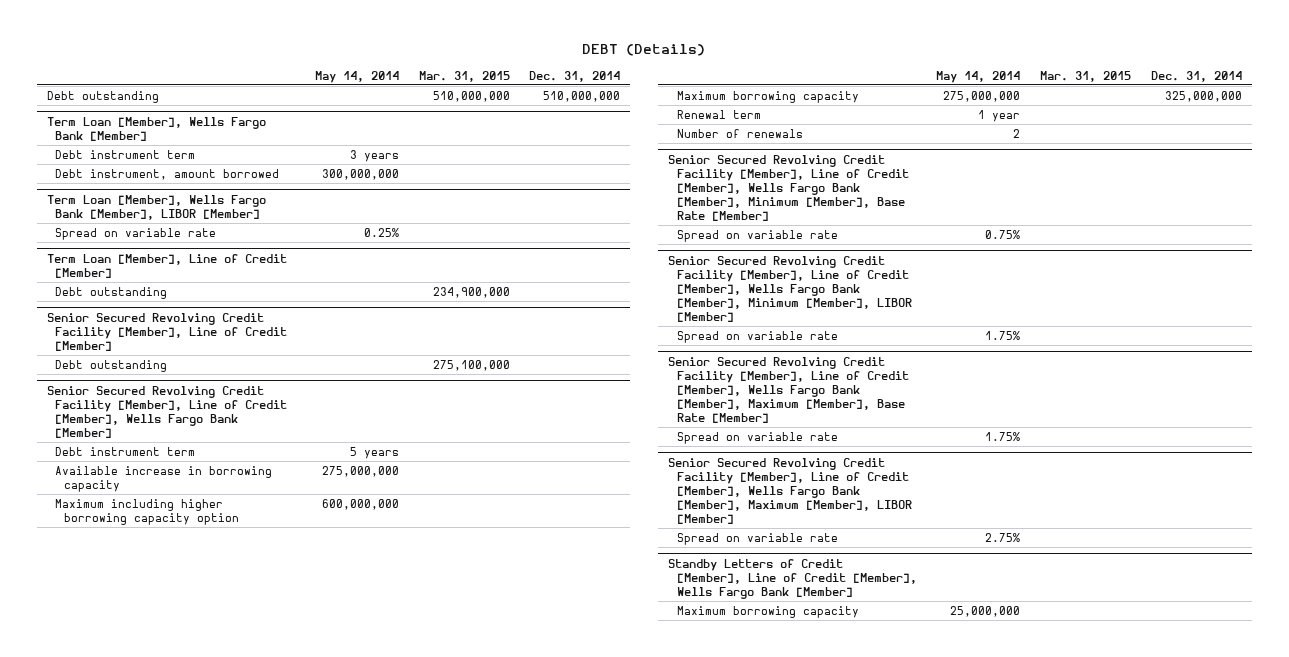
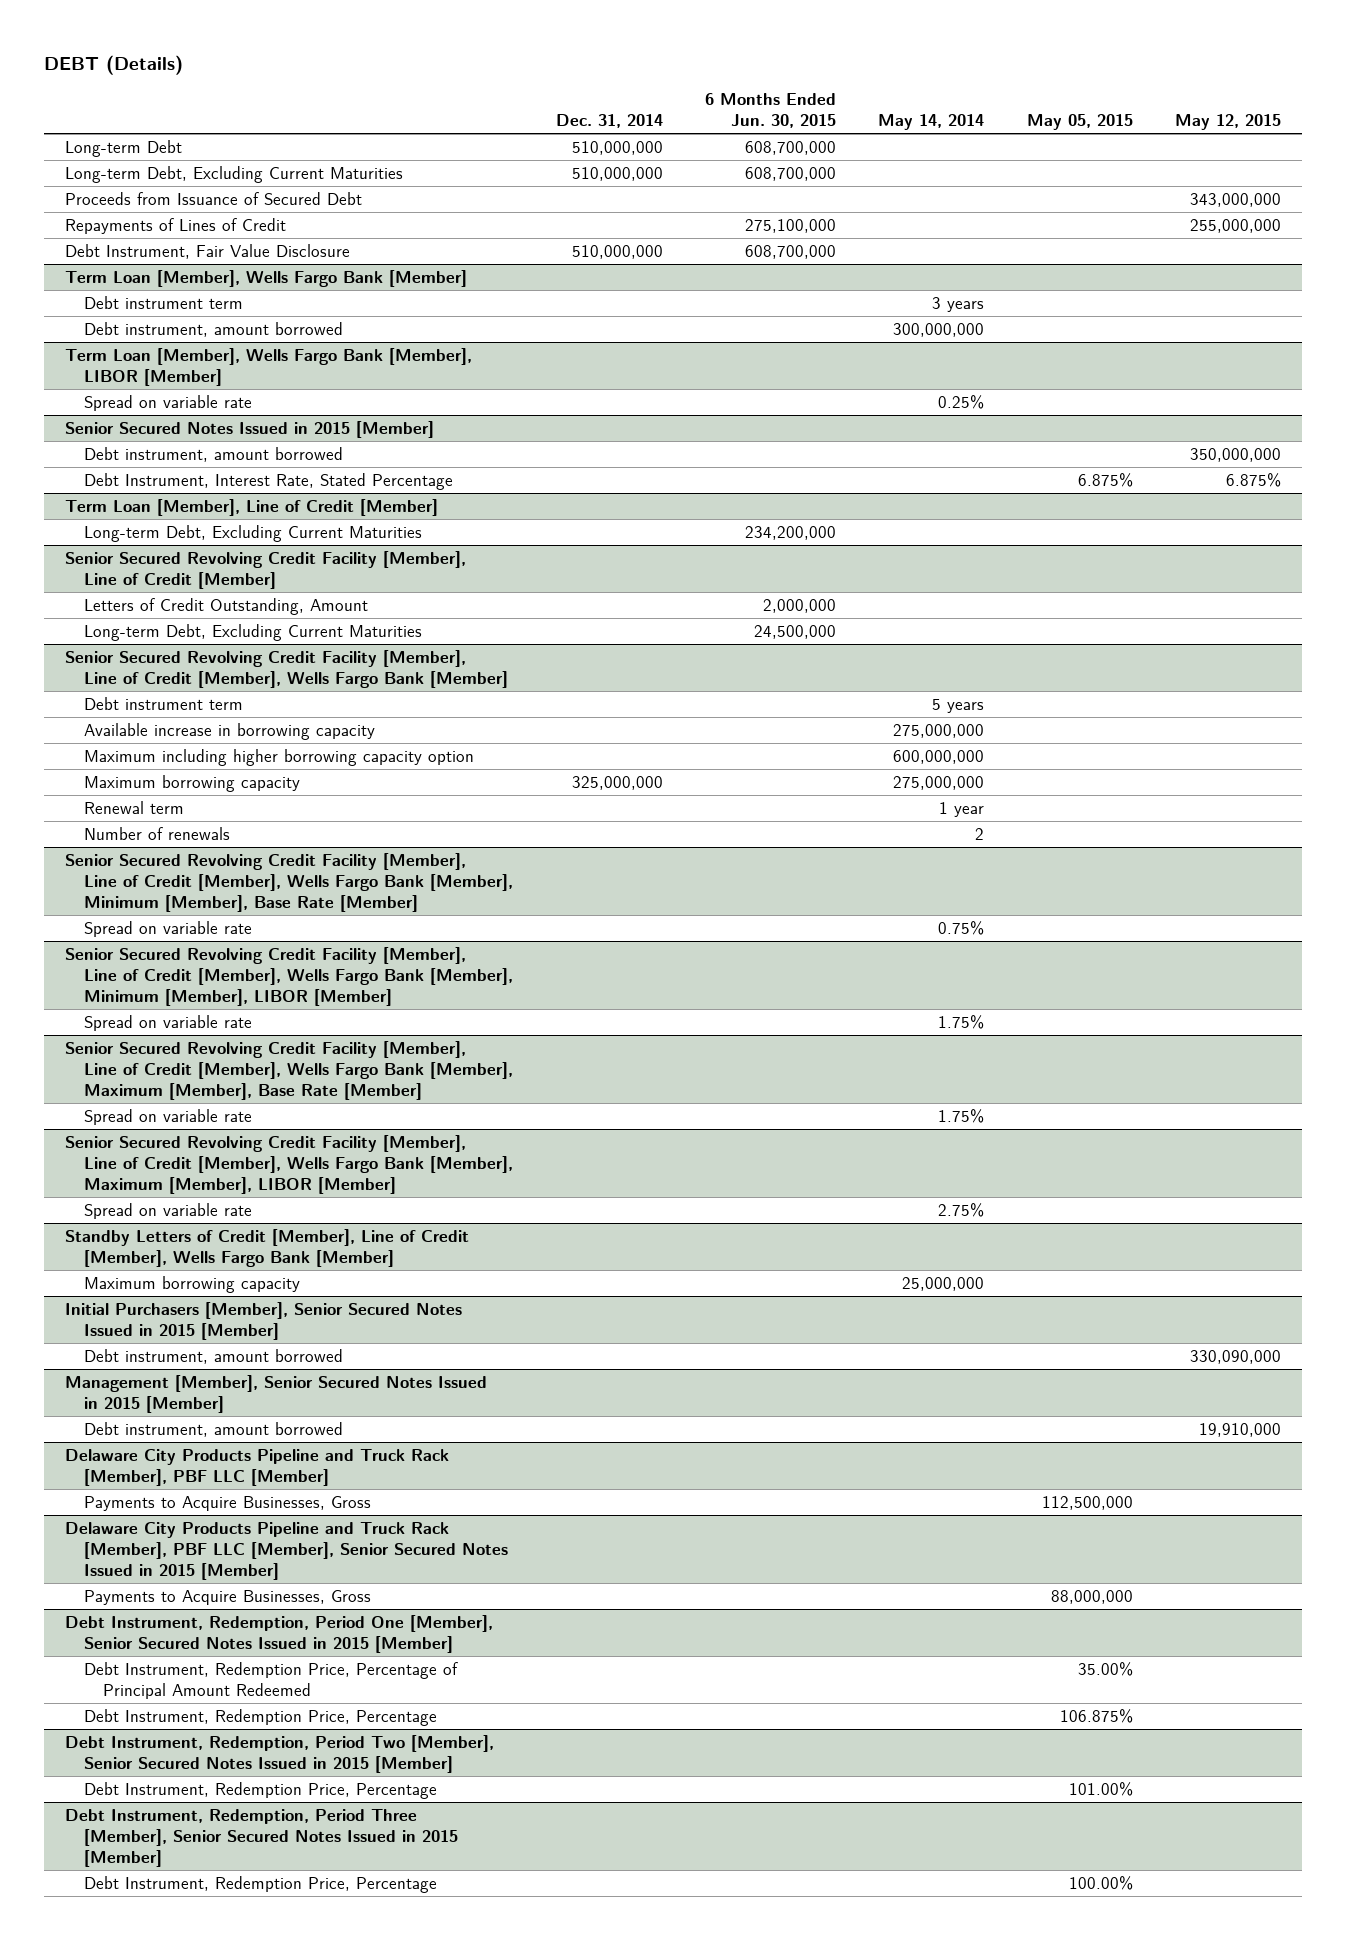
[418,70,510,82] Mar. 31, 2015 -> none
none -> [704,92,836,129] 6 Months Ended Jun. 30, 2015
none -> [1026,114,1133,131] May 05, 2015
none -> [1174,114,1281,131] May 12, 2015
none -> [65,139,183,157] Long-term Debt
[46,90,159,103] Debt outstanding -> [65,165,404,183] Long-term Debt, Excluding Current Maturities
none -> [65,191,363,205] Proceeds from Issuance of Secured Debt
none -> [65,217,287,234] Repayments of Lines of Credit
none -> [65,243,351,259] Debt Instrument, Fair Value Disclosure
none -> [65,420,435,438] Senior Secured Notes Issued in 2015 [Member]
none -> [84,446,344,462] Debt instrument, amount borrowed
none -> [84,472,454,490] Debt Instrument, Interest Rate, Stated Percentage
[55,286,168,299] Debt outstanding -> [84,524,423,542] Long-term Debt, Excluding Current Maturities
none -> [84,597,369,615] Letters of Credit Outstanding, Amount
[55,359,168,372] Debt outstanding -> [84,623,423,641] Long-term Debt, Excluding Current Maturities
none -> [65,1301,463,1340] Initial Purchasers [Member], Senior Secured Notes Issued in 2015 [Member]
none -> [84,1348,344,1364] Debt instrument, amount borrowed
none -> [65,1374,488,1413] Management [Member], Senior Secured Notes Issued in 2015 [Member]
none -> [84,1421,344,1437] Debt instrument, amount borrowed
none -> [65,1448,450,1486] Delaware City Products Pipeline and Truck Rack [Member], PBF LLC [Member]
none -> [84,1495,372,1511] Payments to Acquire Businesses, Gross
none -> [65,1521,509,1580] Delaware City Products Pipeline and Truck Rack [Member], PBF LLC [Member], Senior Secured Notes Issued in 2015 [Member]
none -> [84,1589,372,1605] Payments to Acquire Businesses, Gross
none -> [65,1614,494,1653] Debt Instrument, Redemption, Period One [Member], Senior Secured Notes Issued in 2015 [Member]
none -> [84,1661,459,1699] Debt Instrument, Redemption Price, Percentage of Principal Amount Redeemed
none -> [84,1708,438,1726] Debt Instrument, Redemption Price, Percentage
none -> [65,1734,495,1773] Debt Instrument, Redemption, Period Two [Member], Senior Secured Notes Issued in 2015 [Member]
none -> [84,1781,438,1799] Debt Instrument, Redemption Price, Percentage
none -> [65,1808,459,1867] Debt Instrument, Redemption, Period Three [Member], Senior Secured Notes Issued in 2015 [Member]
none -> [84,1875,438,1893] Debt Instrument, Redemption Price, Percentage

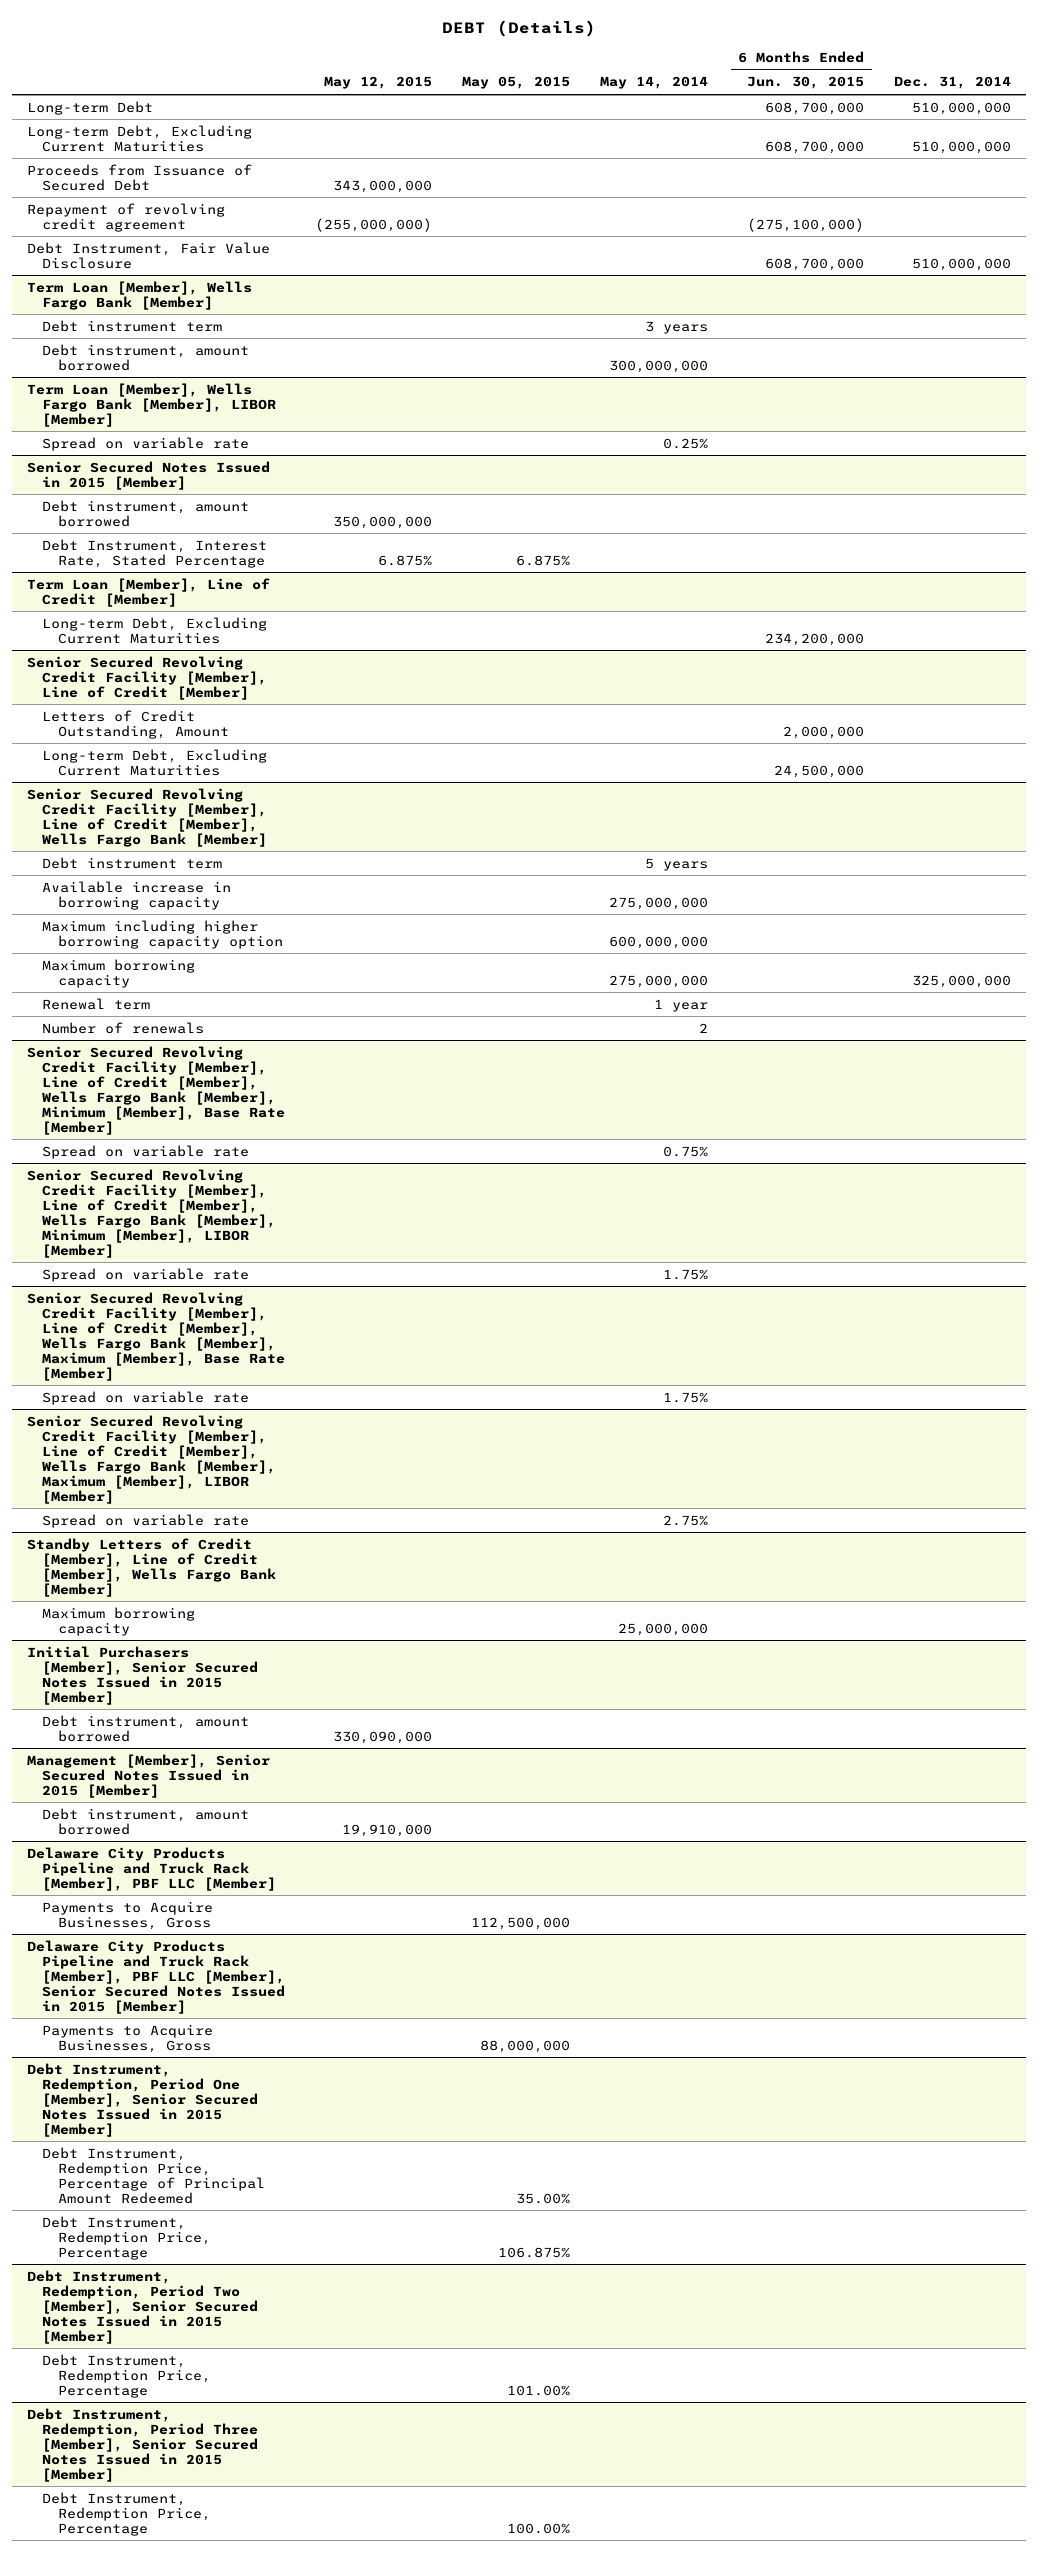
[65,217,287,234] Repayments of Lines of Credit -> [27,202,226,232] Repayment of revolving credit agreement
[744,218,836,233] 275,100,000 -> [747,217,865,232] (275,100,000)
[1189,218,1281,233] 255,000,000 -> [315,217,433,232] (255,000,000)

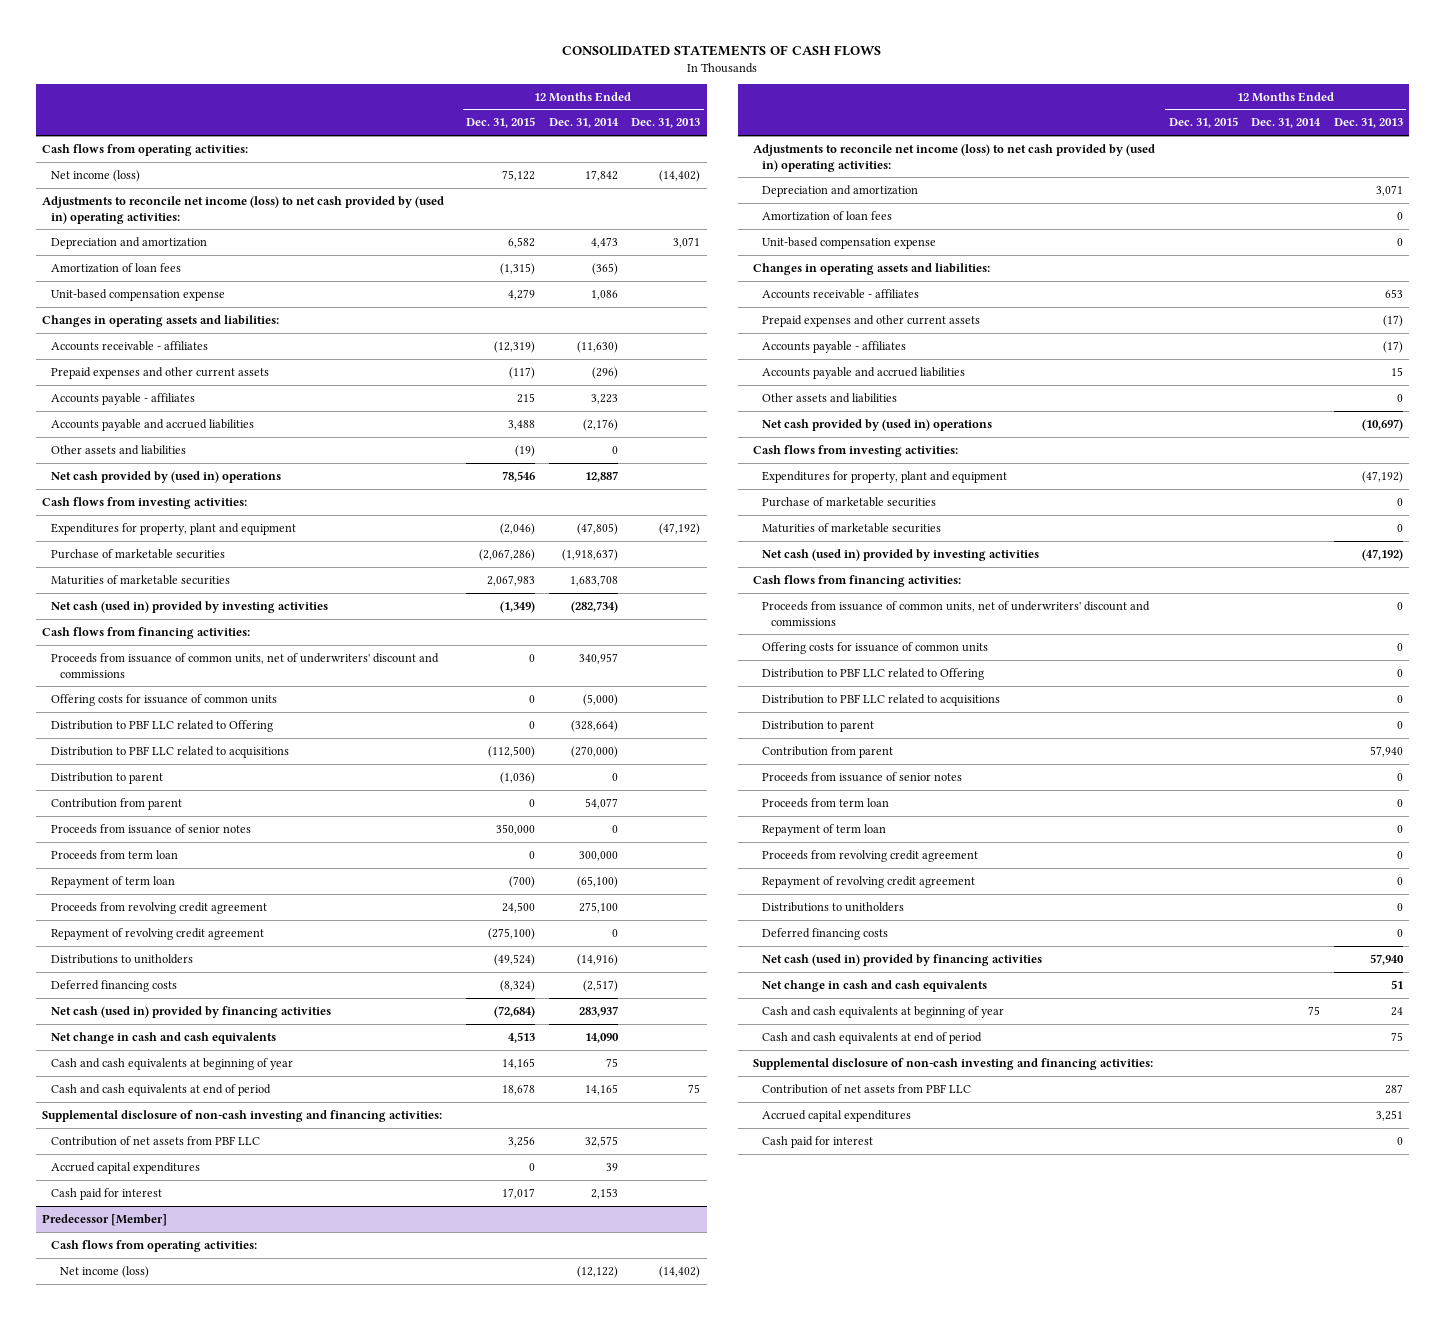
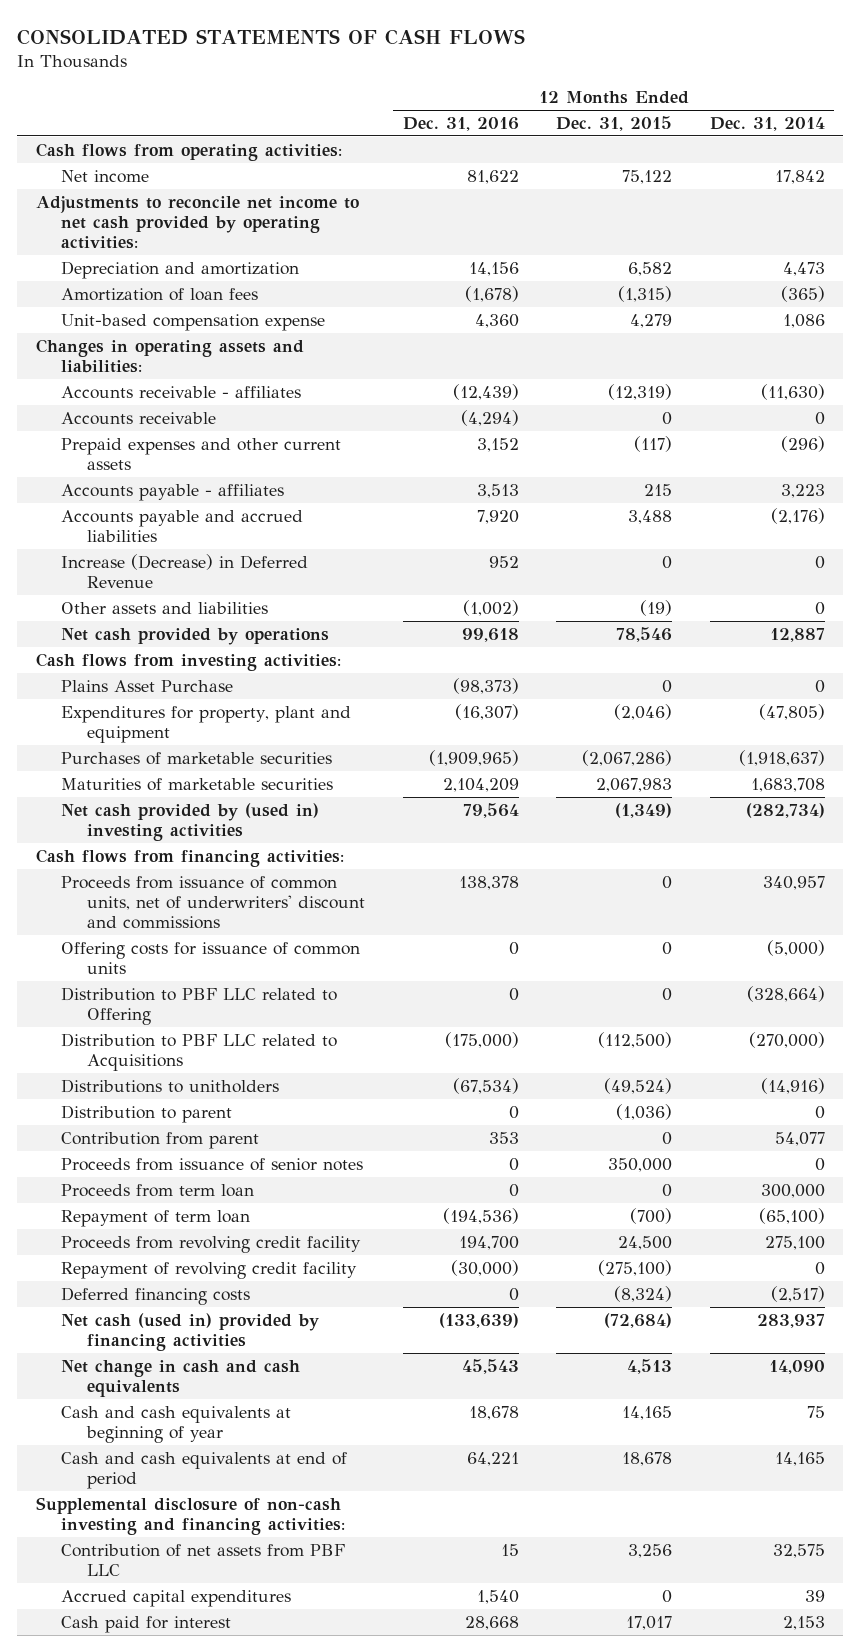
[631,118,701,129] Dec. 31, 2013 -> none
none -> [402,116,519,131] Dec. 31, 2016
[50,169,140,182] Net income (loss) -> [61,169,150,183] Net income
[42,195,445,224] Adjustments to reconcile net income (loss) to net cash provided by (used in) operating activities: -> [35,195,359,249] Adjustments to reconcile net income to net cash provided by operating activities:
none -> [61,411,217,425] Accounts receivable
none -> [61,553,309,588] Increase (Decrease) in Deferred Revenue
[50,470,281,483] Net cash provided by (used in) operations -> [61,627,330,645] Net cash provided by operations
none -> [61,679,234,692] Plains Asset Purchase
[50,548,225,559] Purchase of marketable securities -> [61,751,333,765] Purchases of marketable securities
[50,600,328,613] Net cash (used in) provided by investing activities -> [61,802,320,841] Net cash provided by (used in) investing activities
[50,745,289,758] Distribution to PBF LLC related to acquisitions -> [61,1032,338,1071] Distribution to PBF LLC related to Acquisitions
[50,953,193,964] Distributions to unitholders -> [61,1078,280,1093] Distributions to unitholders
[50,901,267,914] Proceeds from revolving credit agreement -> [61,1235,362,1253] Proceeds from revolving credit facility
[50,927,264,940] Repayment of revolving credit agreement -> [61,1261,358,1279] Repayment of revolving credit facility
[42,1213,168,1226] Predecessor [Member] -> none
[50,1239,257,1252] Cash flows from operating activities: -> none
[59,1265,149,1278] Net income (loss) -> none
[753,143,1156,172] Adjustments to reconcile net income (loss) to net cash provided by (used in) operating activities: -> none
[762,184,919,197] Depreciation and amortization -> none
[762,210,893,221] Amortization of loan fees -> none
[762,236,937,249] Unit-based compensation expense -> none
[753,262,991,275] Changes in operating assets and liabilities: -> none
[762,288,920,299] Accounts receivable - affiliates -> none
[762,314,981,327] Prepaid expenses and other current assets -> none
[762,340,907,353] Accounts payable - affiliates -> none
[762,366,966,379] Accounts payable and accrued liabilities -> none
[762,392,898,403] Other assets and liabilities -> none
[762,418,993,431] Net cash provided by (used in) operations -> none
[753,444,959,457] Cash flows from investing activities: -> none
[762,470,1008,483] Expenditures for property, plant and equipment -> none
[762,496,937,507] Purchase of marketable securities -> none
[762,522,942,533] Maturities of marketable securities -> none
[762,548,1040,561] Net cash (used in) provided by investing activities -> none
[753,574,962,587] Cash flows from financing activities: -> none
[762,600,1151,626] Proceeds from issuance of common units, net of underwriters' discount and commissions -> none
[762,641,989,654] Offering costs for issuance of common units -> none
[762,667,985,680] Distribution to PBF LLC related to Offering -> none
[762,693,1001,706] Distribution to PBF LLC related to acquisitions -> none
[762,719,875,732] Distribution to parent -> none
[762,745,894,758] Contribution from parent -> none
[762,771,963,782] Proceeds from issuance of senior notes -> none
[762,797,890,808] Proceeds from term loan -> none
[762,823,887,836] Repayment of term loan -> none
[762,849,979,862] Proceeds from revolving credit agreement -> none
[762,875,976,888] Repayment of revolving credit agreement -> none
[762,901,905,912] Distributions to unitholders -> none
[762,927,889,940] Deferred financing costs -> none
[762,953,1043,966] Net cash (used in) provided by financing activities -> none
[762,979,988,992] Net change in cash and cash equivalents -> none
[762,1005,1005,1018] Cash and cash equivalents at beginning of year -> none
[762,1031,983,1044] Cash and cash equivalents at end of period -> none
[753,1057,1154,1070] Supplemental disclosure of non-cash investing and financing activities: -> none
[762,1083,972,1094] Contribution of net assets from PBF LLC -> none
[762,1109,912,1122] Accrued capital expenditures -> none
[762,1135,874,1148] Cash paid for interest -> none

